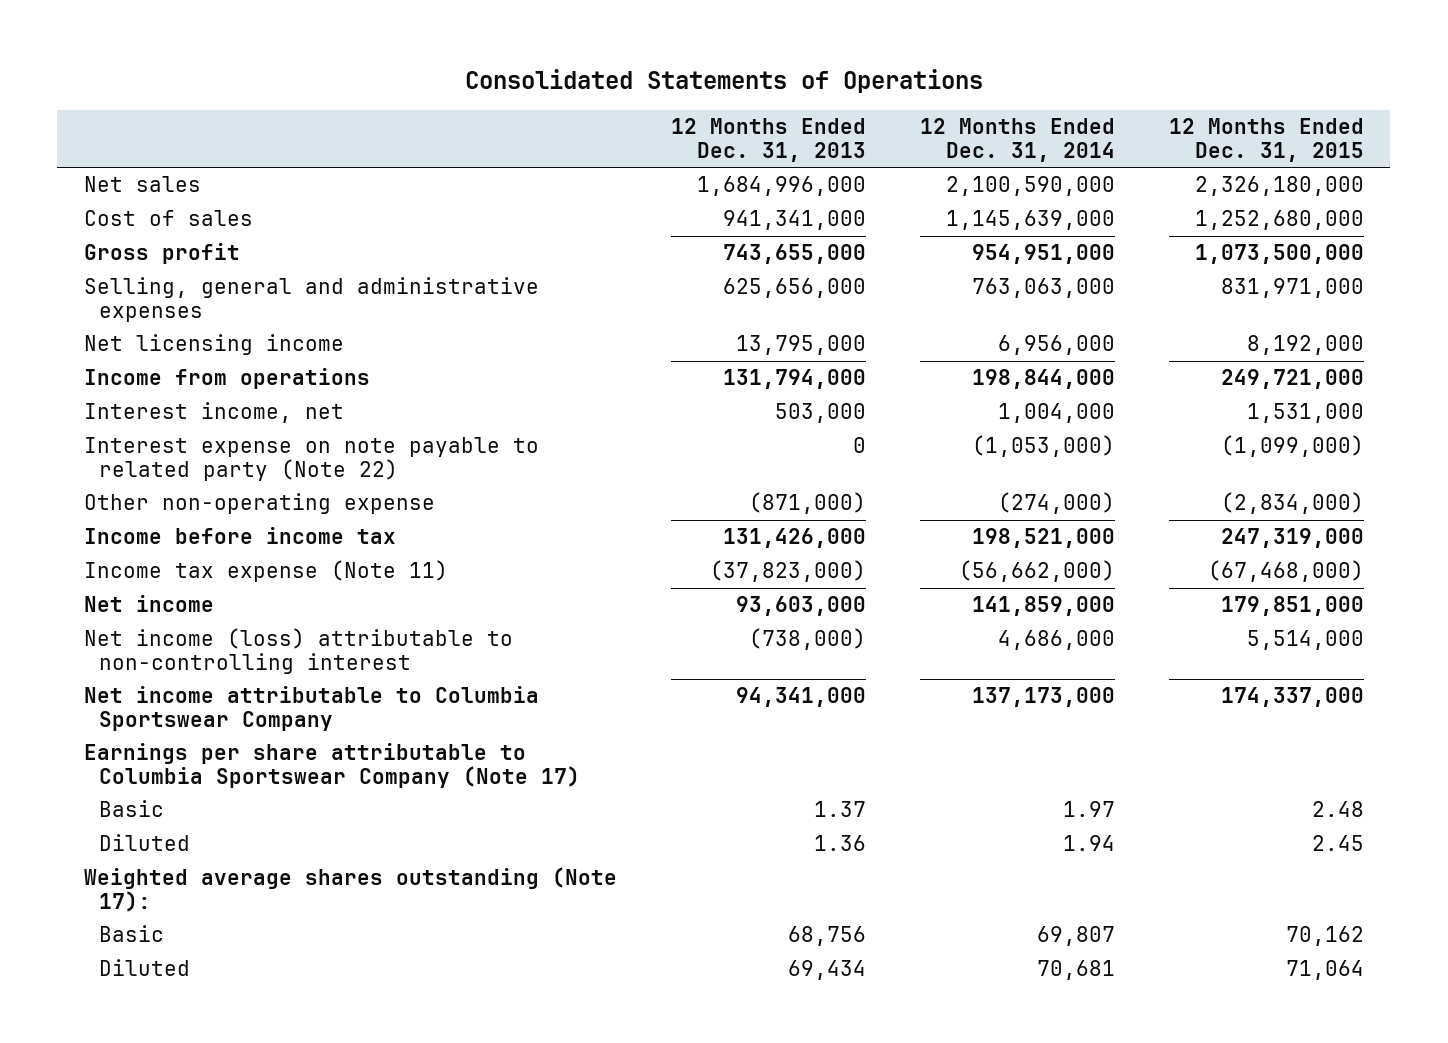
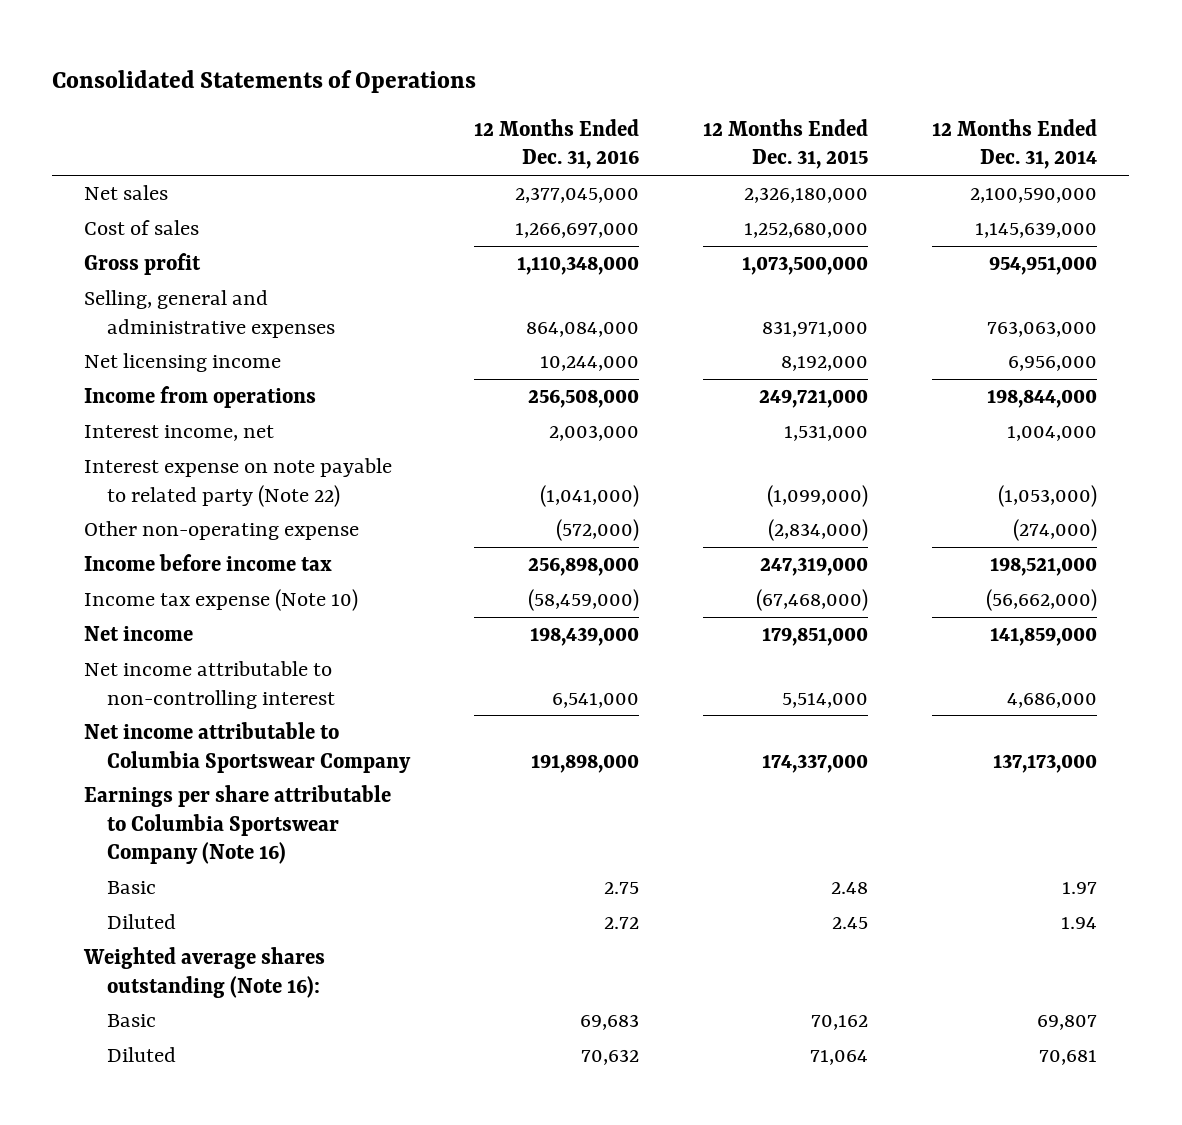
[671,117,867,162] 12 Months Ended Dec. 31, 2013 -> none
none -> [473,118,639,170] 12 Months Ended Dec. 31, 2016
[84,560,449,583] Income tax expense (Note 11) -> [84,588,359,611] Income tax expense (Note 10)
[84,628,514,675] Net income (loss) attributable to non-controlling interest -> [84,660,335,709] Net income attributable to non-controlling interest
[84,743,581,789] Earnings per share attributable to Columbia Sportswear Company (Note 17) -> [84,784,392,865] Earnings per share attributable to Columbia Sportswear Company (Note 16)
[84,867,618,913] Weighted average shares outstanding (Note 17): -> [83,946,326,998] Weighted average shares outstanding (Note 16):

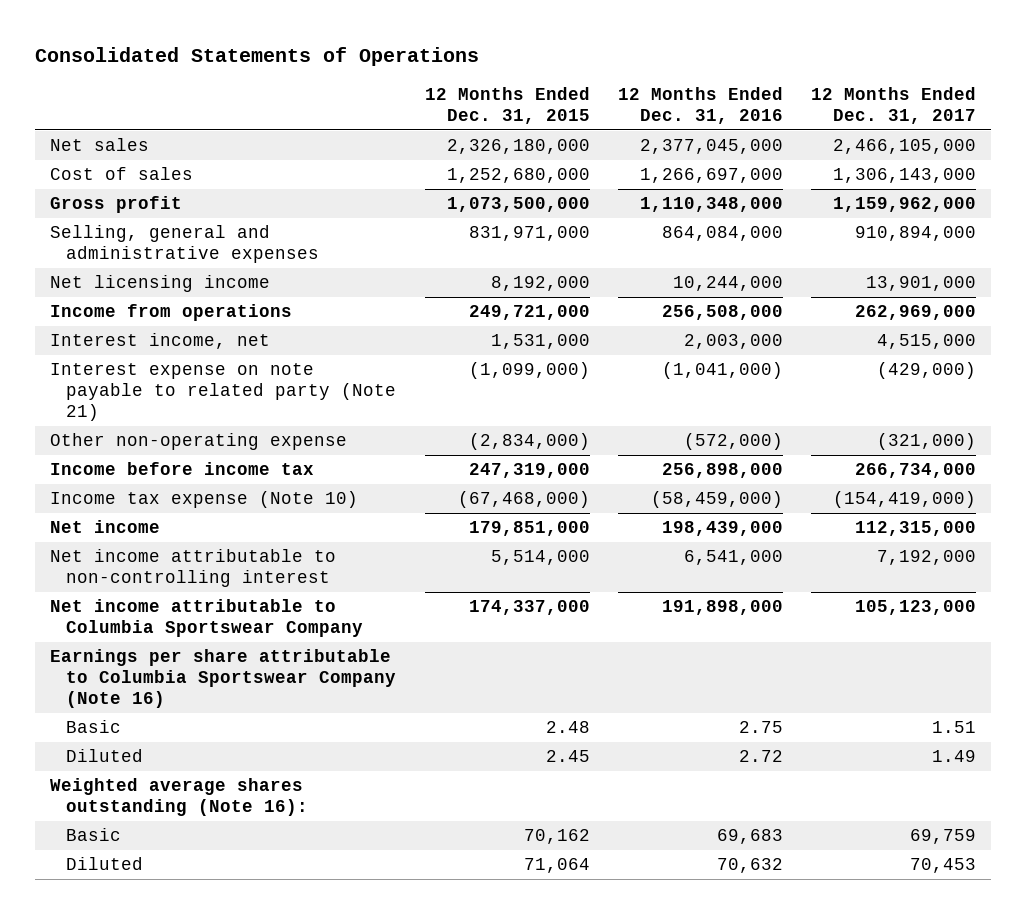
[932,118,1098,170] 12 Months Ended Dec. 31, 2014 -> none
none -> [811,86,977,125] 12 Months Ended Dec. 31, 2017
[84,457,393,507] Interest expense on note payable to related party (Note 22) -> [49,363,397,422] Interest expense on note payable to related party (Note 21)

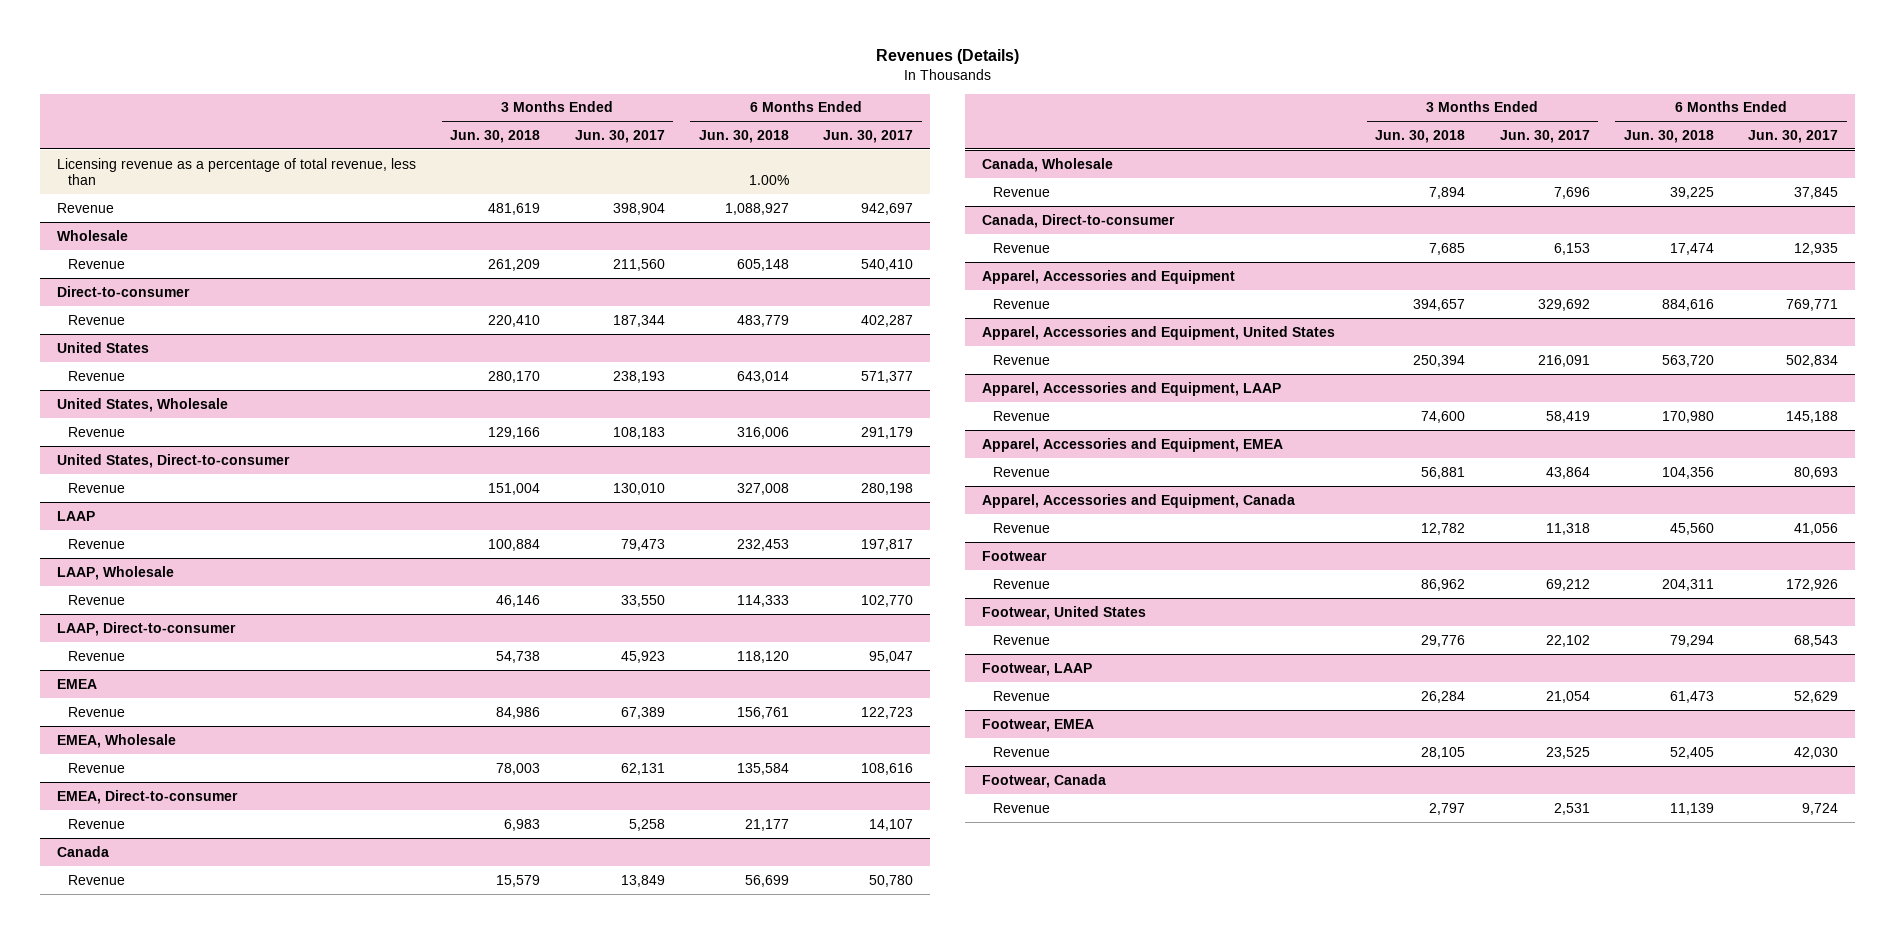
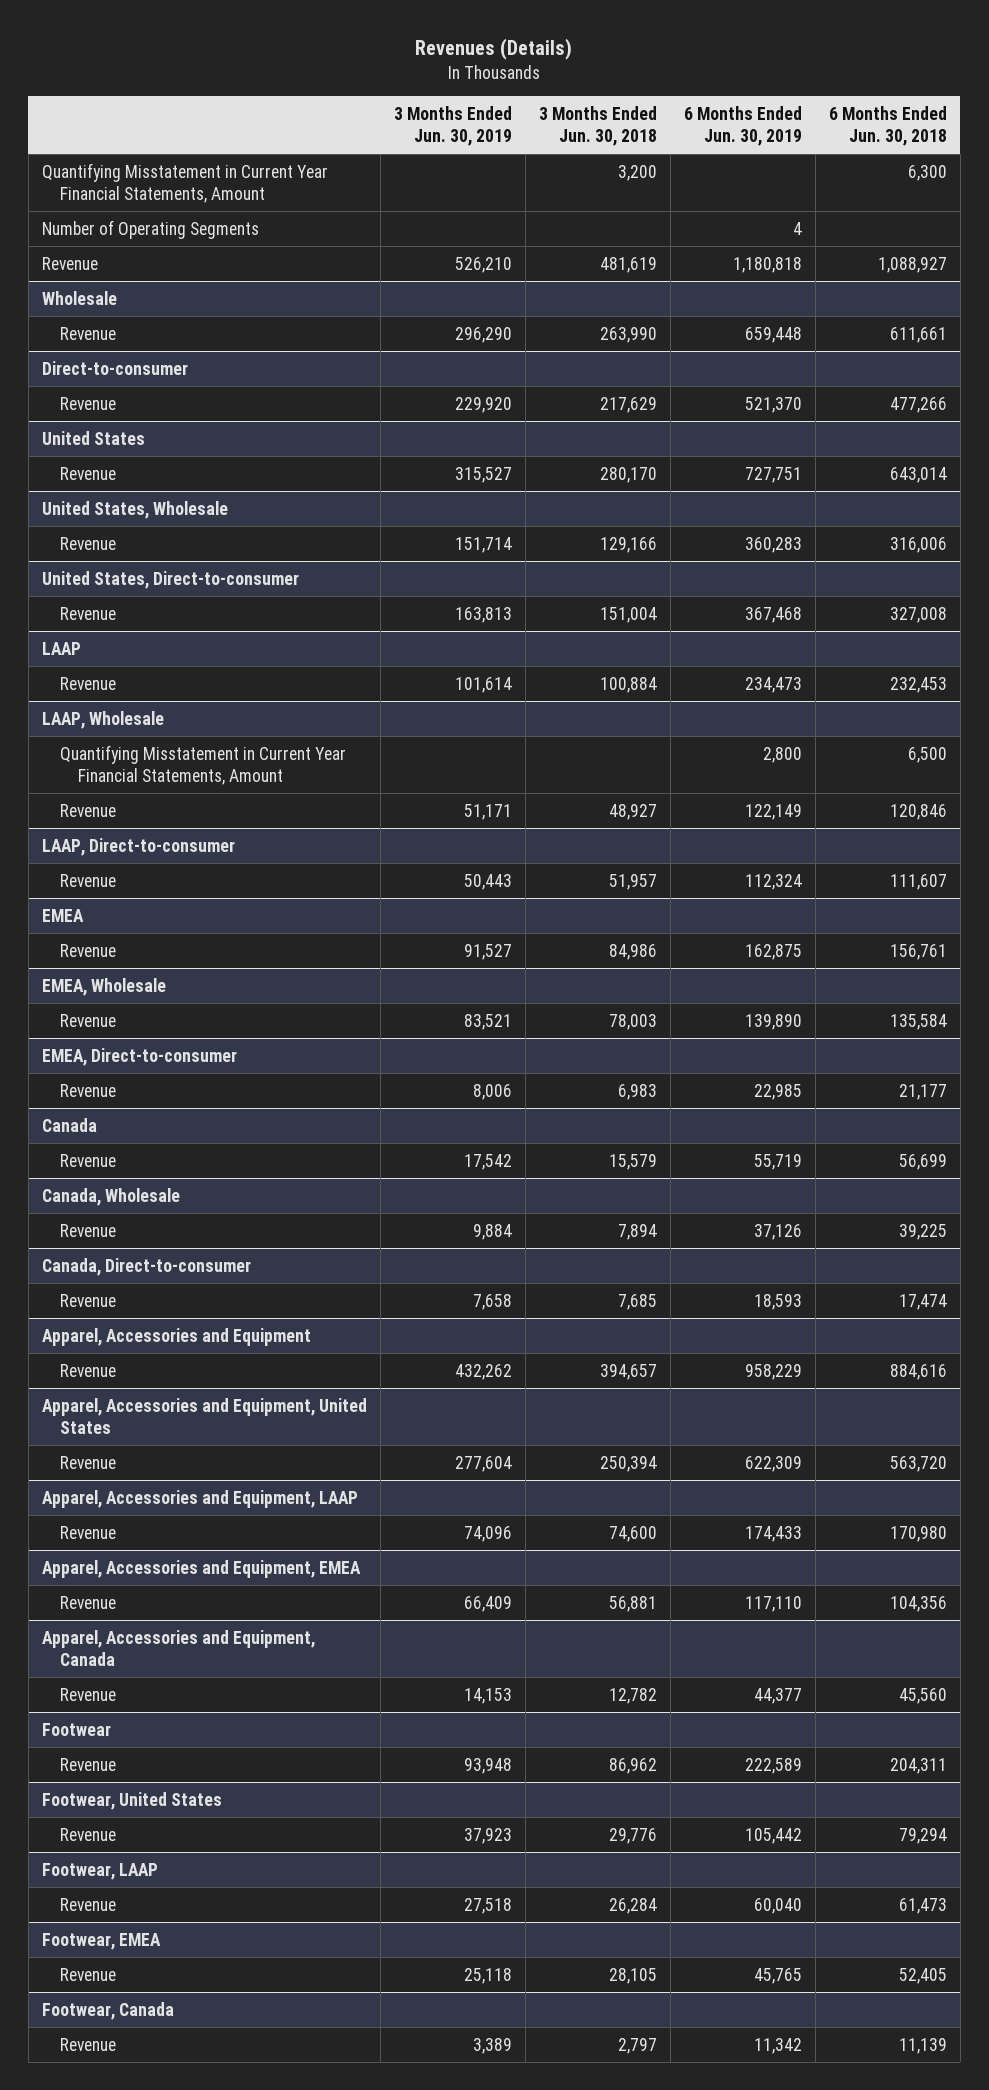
[574,129,665,143] Jun. 30, 2017 -> none
[823,129,914,143] Jun. 30, 2017 -> none
none -> [393,105,512,146] 3 Months Ended Jun. 30, 2019
none -> [683,105,802,146] 6 Months Ended Jun. 30, 2019
[56,157,416,186] Licensing revenue as a percentage of total revenue, less than -> none
none -> [41,162,328,203] Quantifying Misstatement in Current Year Financial Statements, Amount
none -> [41,219,259,239] Number of Operating Segments
[488,258,541,271] 261,209 -> [599,326,657,343] 263,990
[736,258,789,271] 605,148 -> [889,326,947,343] 611,661
[488,314,541,327] 220,410 -> [599,396,657,413] 217,629
[736,314,789,327] 483,779 -> [889,396,947,413] 477,266
none -> [59,744,346,785] Quantifying Misstatement in Current Year Financial Statements, Amount
[496,594,541,607] 46,146 -> [608,803,657,820] 48,927
[736,594,789,607] 114,333 -> [889,803,947,820] 120,846
[496,650,541,663] 54,738 -> [608,873,657,890] 51,957
[736,650,789,663] 118,120 -> [889,873,947,890] 111,607

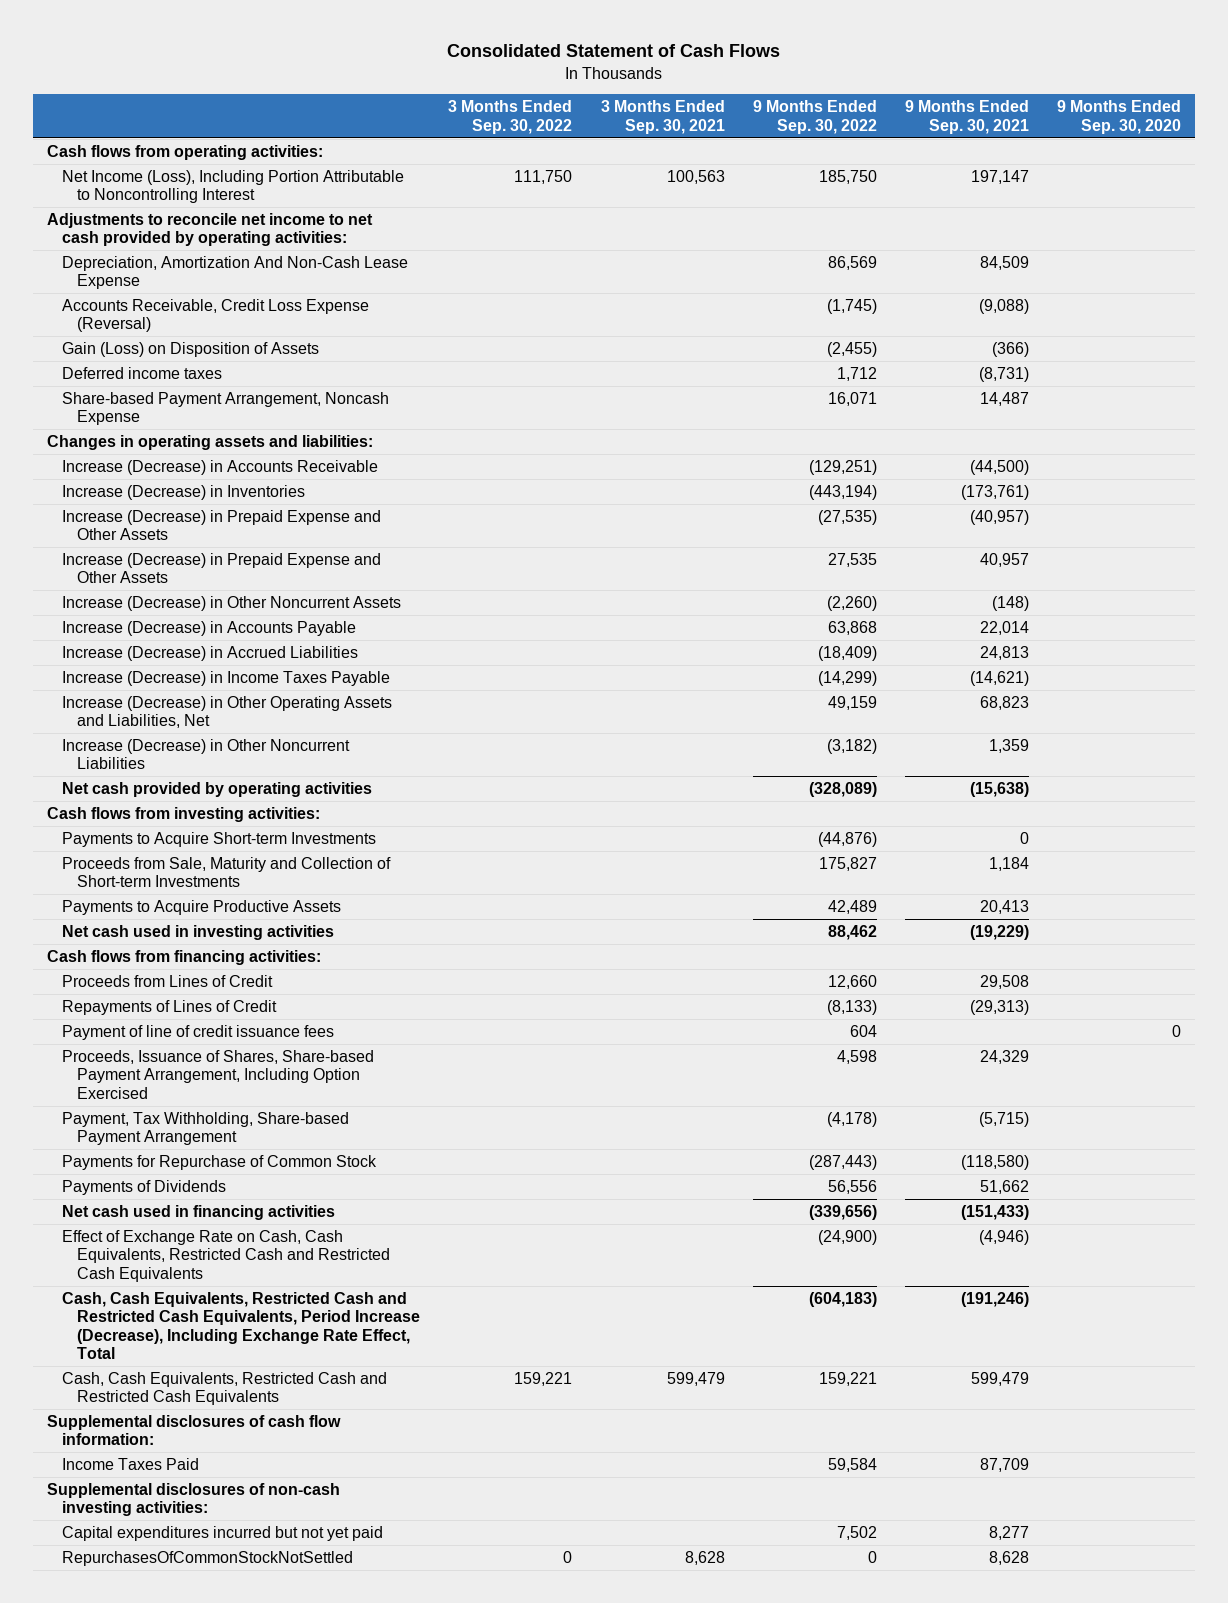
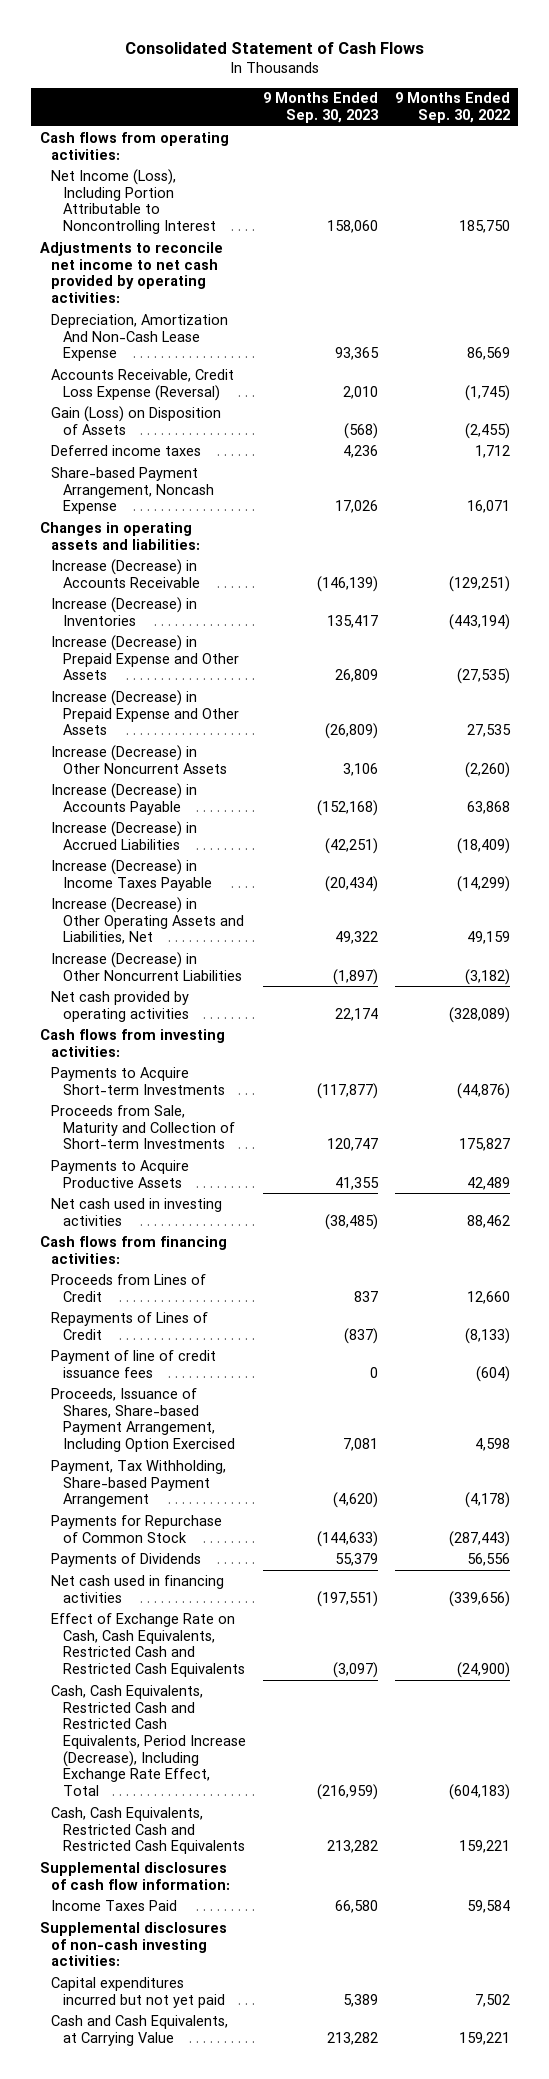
[448,100,573,134] 3 Months Ended Sep. 30, 2022 -> none
[600,100,725,134] 3 Months Ended Sep. 30, 2021 -> none
[905,100,1030,134] 9 Months Ended Sep. 30, 2021 -> none
[1057,100,1182,134] 9 Months Ended Sep. 30, 2020 -> none
none -> [262,92,378,124] 9 Months Ended Sep. 30, 2023
[849,1024,877,1037] 604 -> [475,1365,510,1382] (604)
[62,1550,354,1566] RepurchasesOfCommonStockNotSettled -> none
none -> [51,2014,229,2046] Cash and Cash Equivalents, at Carrying Value

